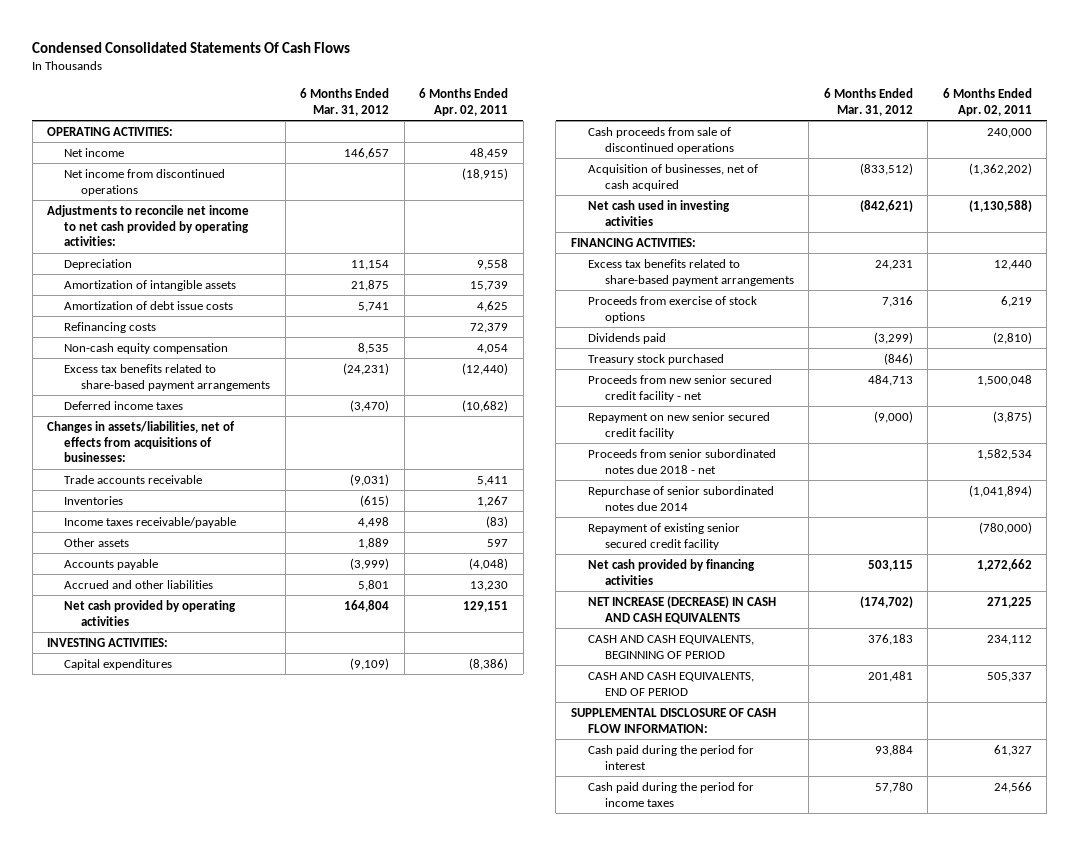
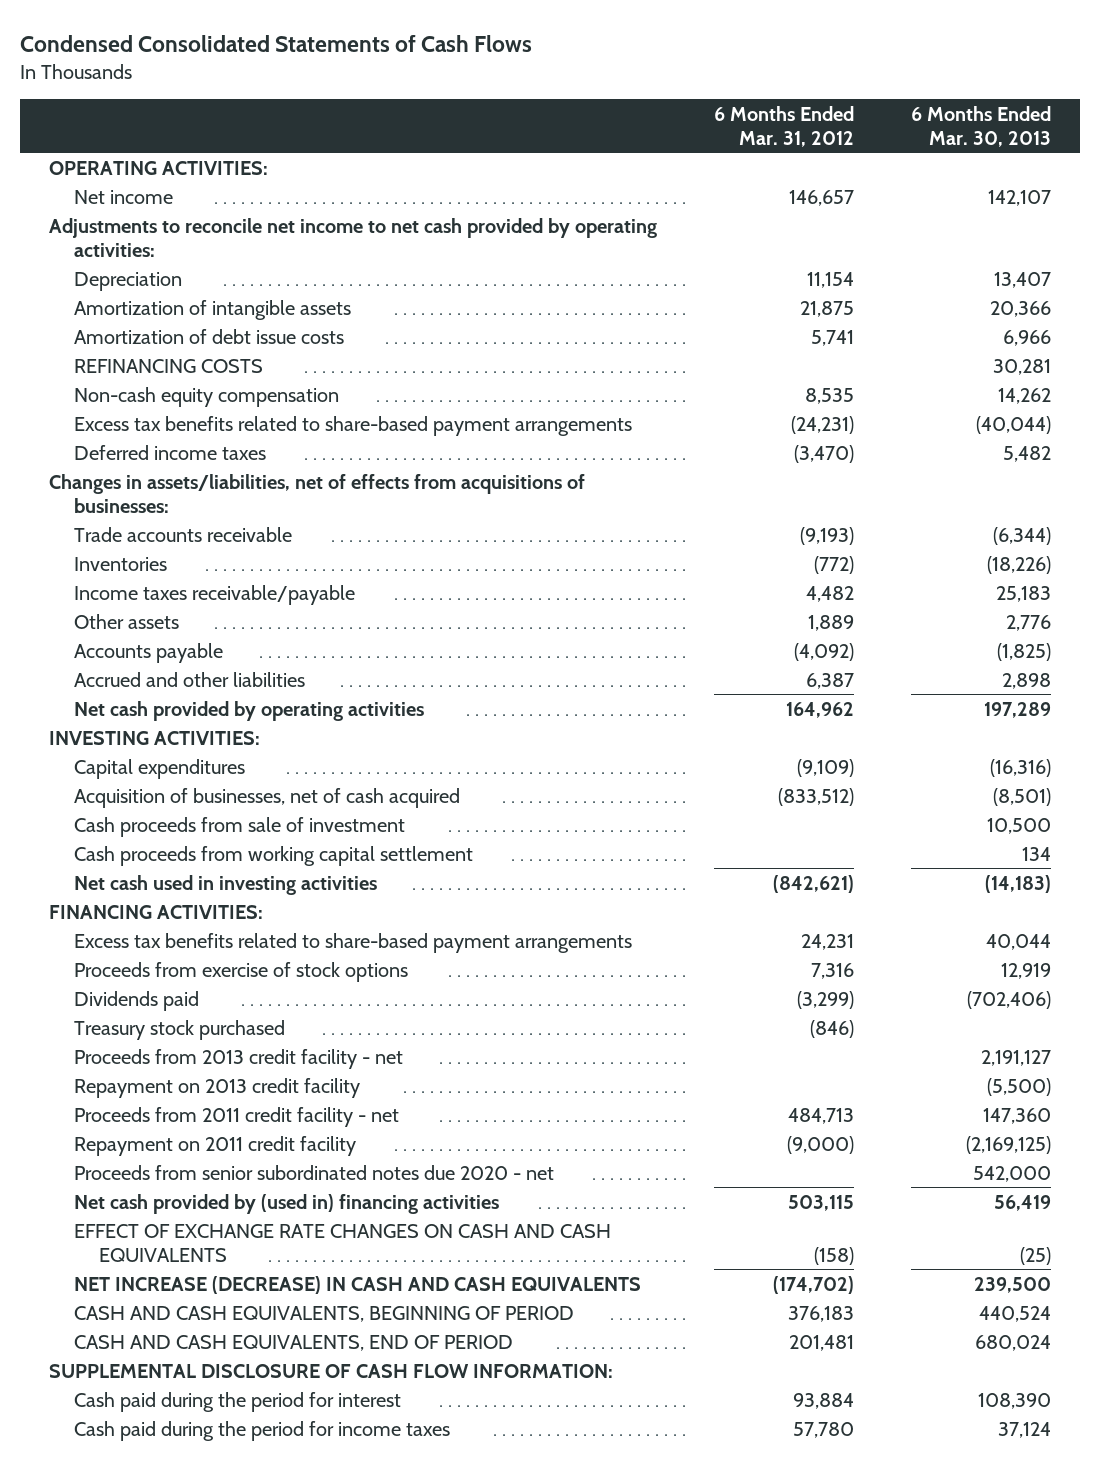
[32,41,351,53] Condensed Consolidated Statements Of Cash Flows -> [20,34,533,52] Condensed Consolidated Statements of Cash Flows
[419,88,509,116] 6 Months Ended Apr. 02, 2011 -> none
none -> [911,105,1052,147] 6 Months Ended Mar. 30, 2013
[64,168,226,196] Net income from discontinued operations -> none
[64,321,157,333] Refinancing costs -> [74,358,264,373] REFINANCING COSTS
[350,473,390,486] (9,031) -> [800,526,855,545] (9,193)
[360,494,390,507] (615) -> [814,555,855,574] (772)
[358,516,390,528] 4,498 -> [806,585,855,602] 4,482
[350,557,390,570] (3,999) -> [794,642,855,661] (4,092)
[358,579,390,591] 5,801 -> [806,672,855,689] 6,387
[344,599,390,612] 164,804 -> [786,701,855,718] 164,962
[587,126,734,154] Cash proceeds from sale of discontinued operations -> none
none -> [74,816,406,837] Cash proceeds from sale of investment
none -> [74,845,474,866] Cash proceeds from working capital settlement
[587,485,774,511] Repurchase of senior subordinated notes due 2014 -> none
[587,522,740,550] Repayment of existing senior secured credit facility -> none
none -> [74,1048,404,1069] Proceeds from 2013 credit facility - net
none -> [74,1077,361,1098] Repayment on 2013 credit facility
[587,374,772,402] Proceeds from new senior secured credit facility - net -> [74,1106,400,1127] Proceeds from 2011 credit facility - net
[587,411,770,439] Repayment on new senior secured credit facility -> [74,1135,357,1156] Repayment on 2011 credit facility
[587,448,776,474] Proceeds from senior subordinated notes due 2018 - net -> [74,1164,555,1180] Proceeds from senior subordinated notes due 2020 - net
[587,558,755,585] Net cash provided by financing activities -> [74,1193,500,1214] Net cash provided by (used in) financing activities
none -> [74,1223,612,1262] EFFECT OF EXCHANGE RATE CHANGES ON CASH AND CASH EQUIVALENTS

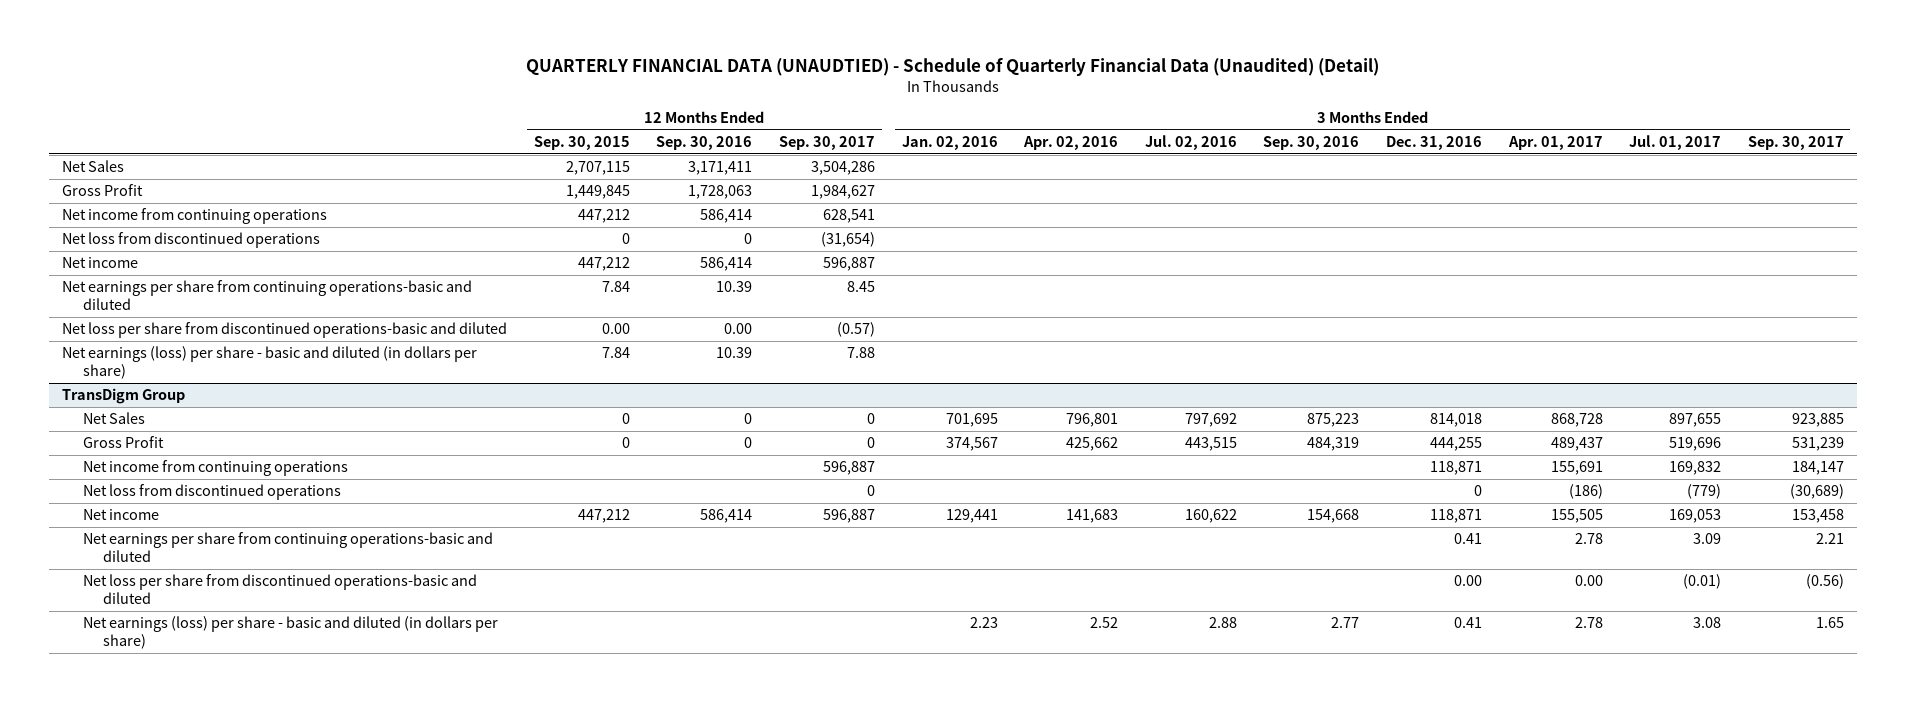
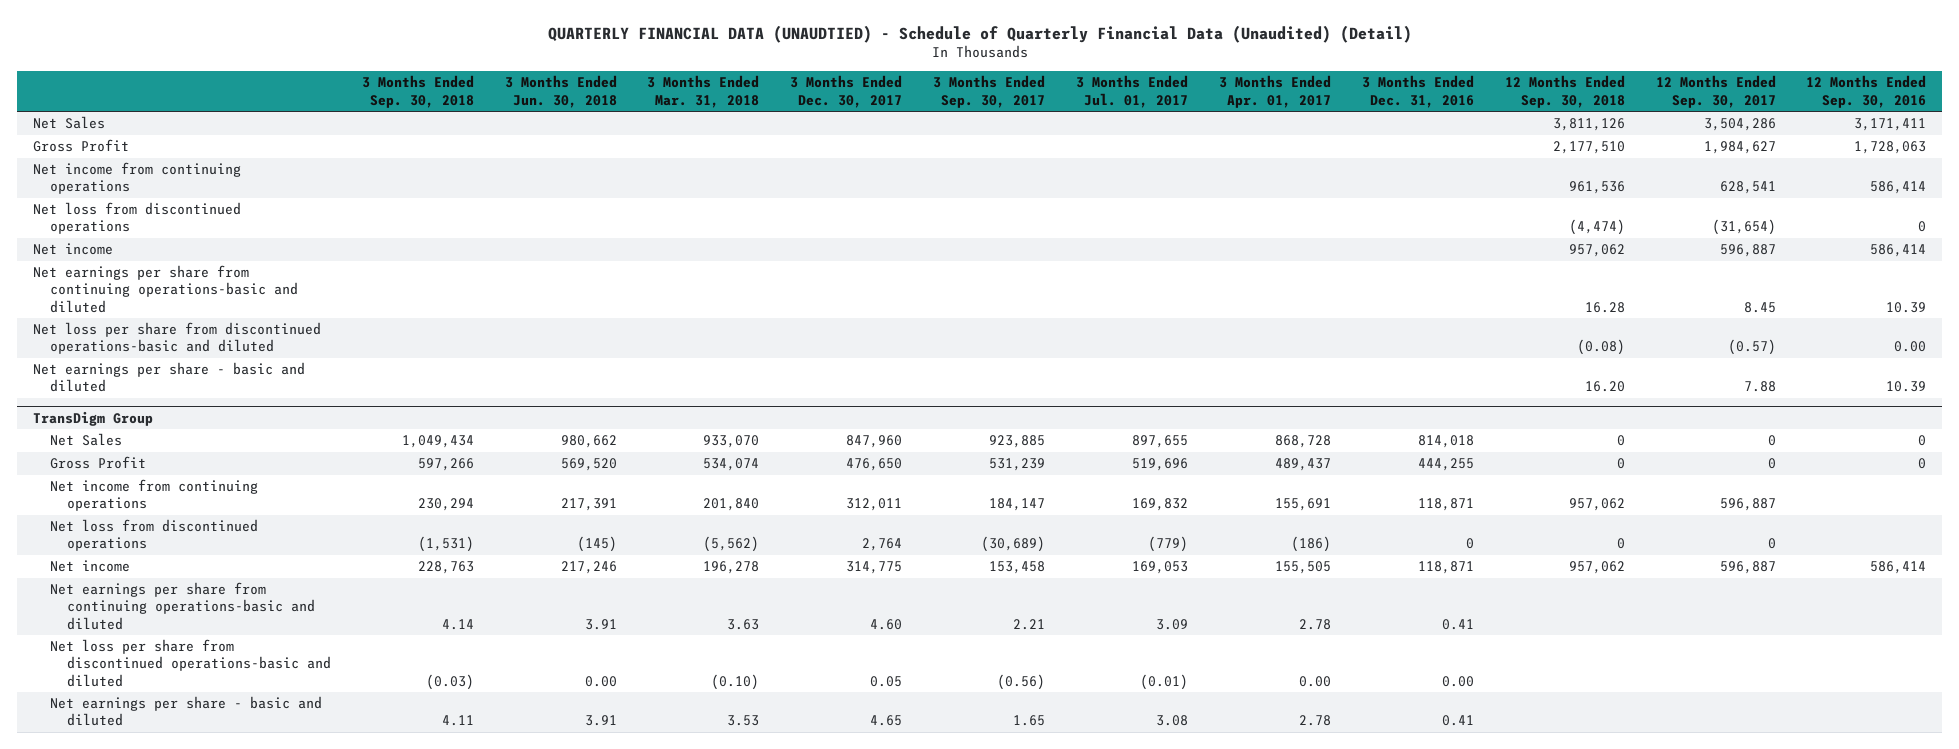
[533,136,630,151] Sep. 30, 2015 -> none
[901,136,998,151] Jan. 02, 2016 -> none
[1023,136,1119,151] Apr. 02, 2016 -> none
[1144,135,1237,151] Jul. 02, 2016 -> none
[1263,136,1360,151] Sep. 30, 2016 -> none
none -> [361,75,474,108] 3 Months Ended Sep. 30, 2018
none -> [504,75,617,108] 3 Months Ended Jun. 30, 2018
none -> [647,75,760,108] 3 Months Ended Mar. 31, 2018
none -> [790,75,903,108] 3 Months Ended Dec. 30, 2017
none -> [1504,75,1625,108] 12 Months Ended Sep. 30, 2018
[62,346,478,380] Net earnings (loss) per share - basic and diluted (in dollars per share) -> [32,362,305,393] Net earnings per share - basic and diluted
[82,616,498,650] Net earnings (loss) per share - basic and diluted (in dollars per share) -> [49,696,322,727] Net earnings per share - basic and diluted

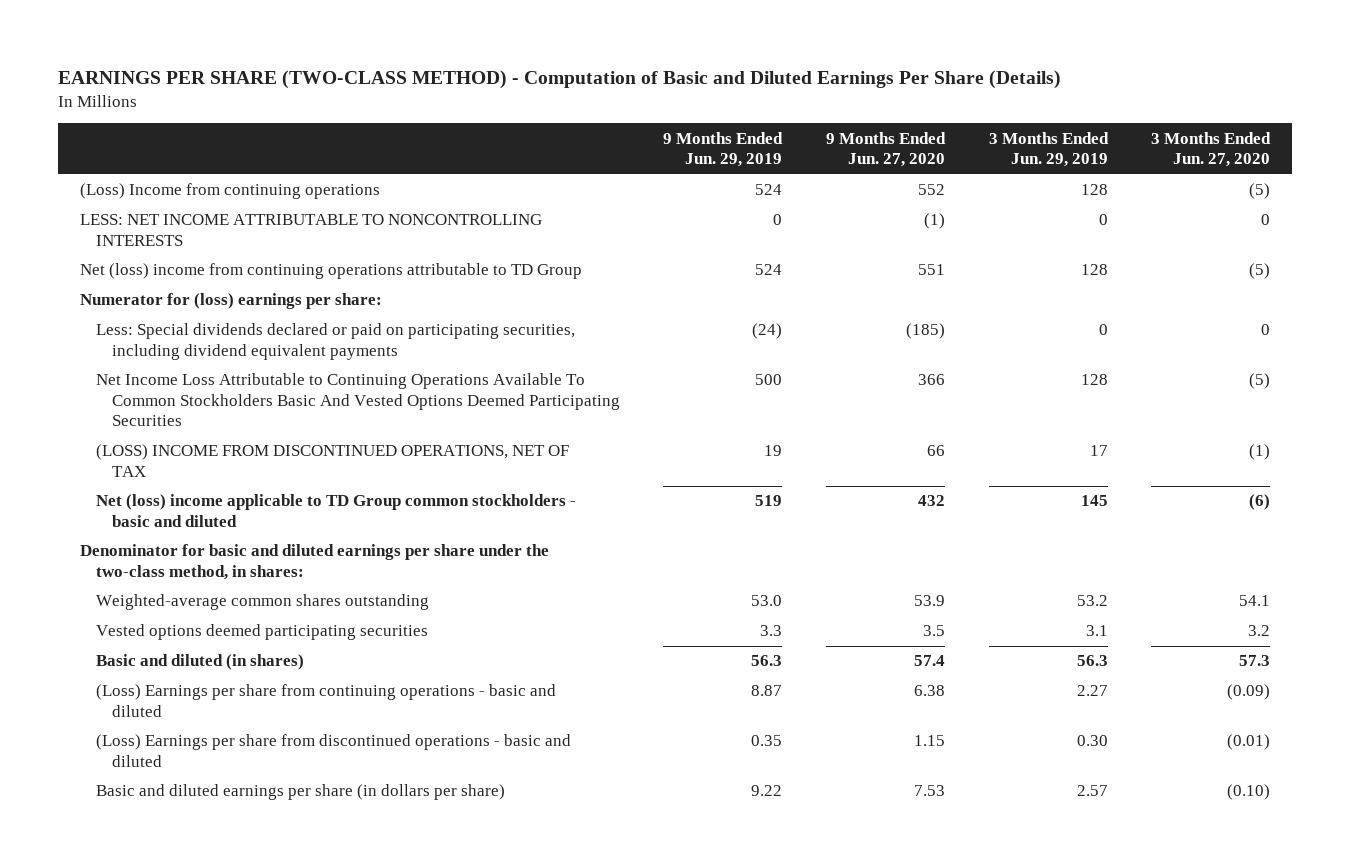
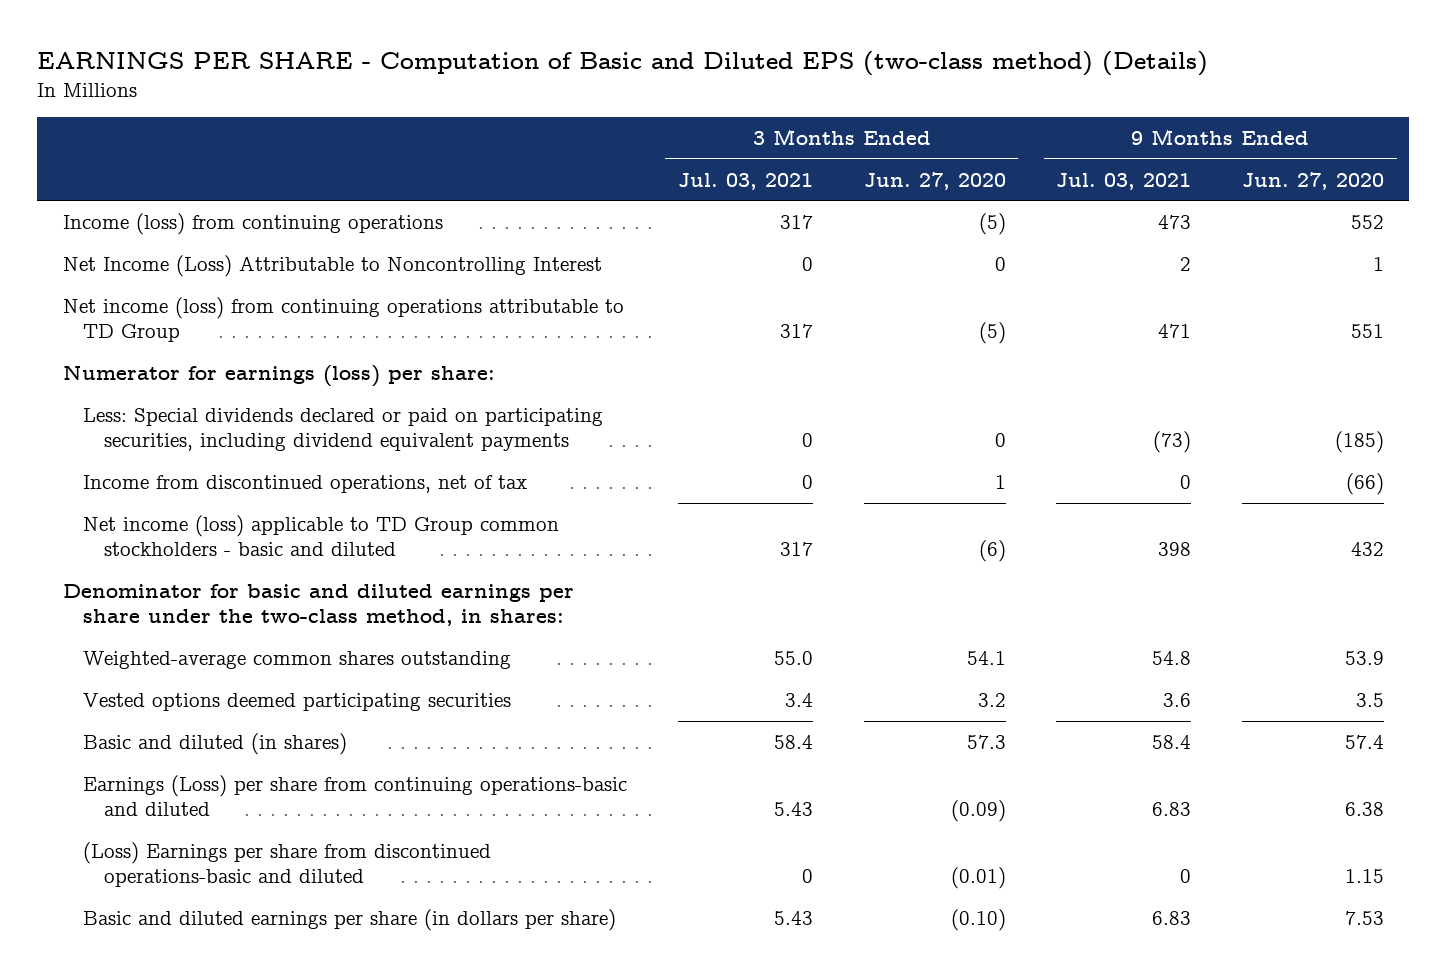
[57,69,1061,89] EARNINGS PER SHARE (TWO-CLASS METHOD) - Computation of Basic and Diluted Earnings Per Share (Details) -> [37,51,1209,77] EARNINGS PER SHARE - Computation of Basic and Diluted EPS (two-class method) (Details)
[663,131,784,168] 9 Months Ended Jun. 29, 2019 -> none
[988,131,1109,168] 3 Months Ended Jun. 29, 2019 -> none
none -> [677,172,813,190] Jul. 03, 2021
none -> [1056,172,1192,190] Jul. 03, 2021
[79,183,380,200] (Loss) Income from continuing operations -> [62,212,443,235] Income (loss) from continuing operations
[79,214,542,246] LESS: NET INCOME ATTRIBUTABLE TO NONCONTROLLING INTERESTS -> [62,254,602,277] Net Income (Loss) Attributable to Noncontrolling Interest
[923,213,945,230] (1) -> [1373,256,1385,271] 1
[79,263,582,280] Net (loss) income from continuing operations attributable to TD Group -> [62,296,624,343] Net income (loss) from continuing operations attributable to TD Group
[79,293,382,310] Numerator for (loss) earnings per share: -> [62,364,495,387] Numerator for earnings (loss) per share:
[95,373,620,427] Net Income Loss Attributable to Continuing Operations Available To Common Stockholders Basic And Vested Options Deemed Participating Securities -> none
[95,444,569,477] (LOSS) INCOME FROM DISCONTINUED OPERATIONS, NET OF TAX -> [83,474,528,493] Income from discontinued operations, net of tax
[926,445,945,457] 66 -> [1346,472,1385,495] (66)
[1249,444,1271,461] (1) -> [994,474,1006,489] 1
[95,494,576,527] Net (loss) income applicable to TD Group common stockholders - basic and diluted -> [83,514,560,557] Net income (loss) applicable to TD Group common stockholders - basic and diluted
[95,684,556,717] (Loss) Earnings per share from continuing operations - basic and diluted -> [83,774,628,817] Earnings (Loss) per share from continuing operations-basic and diluted
[95,734,571,767] (Loss) Earnings per share from discontinued operations - basic and diluted -> [83,841,492,888] (Loss) Earnings per share from discontinued operations-basic and diluted

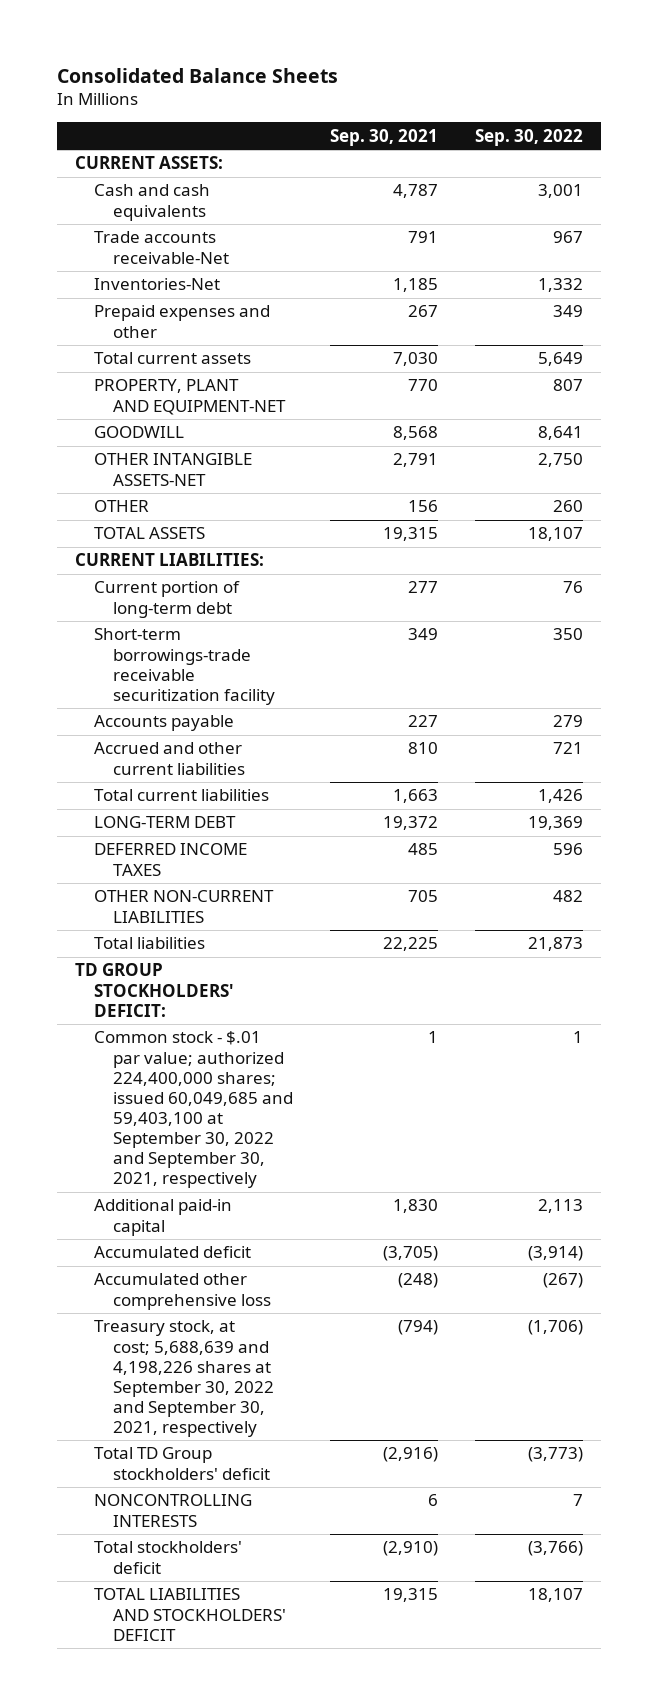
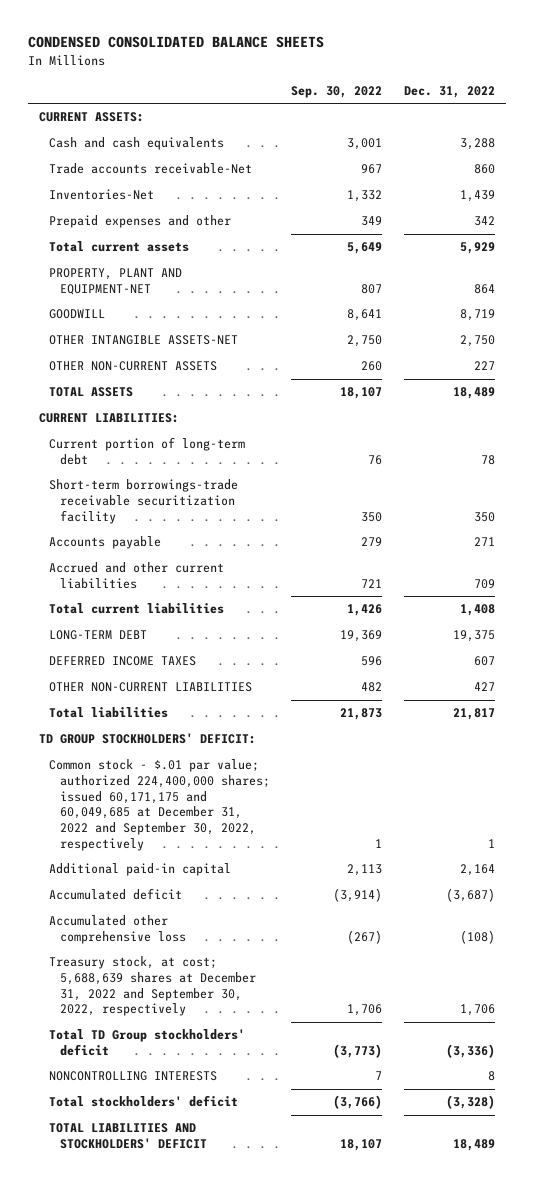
[56,67,338,83] Consolidated Balance Sheets -> [27,36,324,49] CONDENSED CONSOLIDATED BALANCE SHEETS
[329,128,438,146] Sep. 30, 2021 -> none
none -> [404,85,496,98] Dec. 31, 2022
[94,500,150,513] OTHER -> [49,361,218,372] OTHER NON-CURRENT ASSETS
[94,1031,294,1189] Common stock - $.01 par value; authorized 224,400,000 shares; issued 60,049,685 and 59,403,100 at September 30, 2022 and September 30, 2021, respectively -> [49,759,270,851] Common stock - $.01 par value; authorized 224,400,000 shares; issued 60,171,175 and 60,049,685 at December 31, 2022 and September 30, 2022, respectively
[94,1320,275,1437] Treasury stock, at cost; 5,688,639 and 4,198,226 shares at September 30, 2022 and September 30, 2021, respectively -> [49,956,256,1017] Treasury stock, at cost; 5,688,639 shares at December 31, 2022 and September 30, 2022, respectively
[527,1320,583,1336] (1,706) -> [347,1004,383,1017] 1,706

